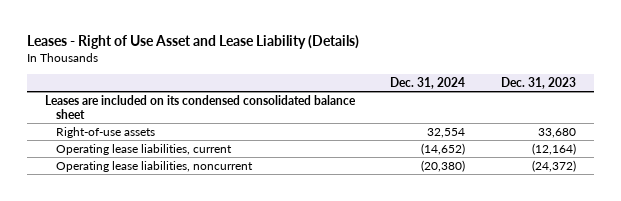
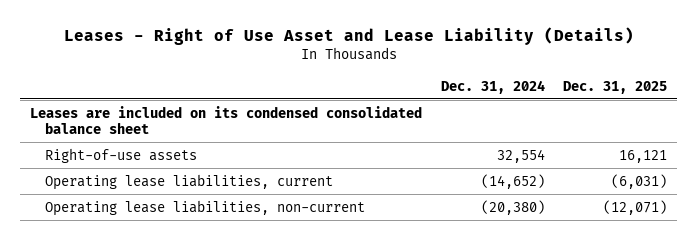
[500,76,576,89] Dec. 31, 2023 -> none
none -> [563,80,668,94] Dec. 31, 2025
[55,160,253,172] Operating lease liabilities, noncurrent -> [44,199,365,216] Operating lease liabilities, non-current

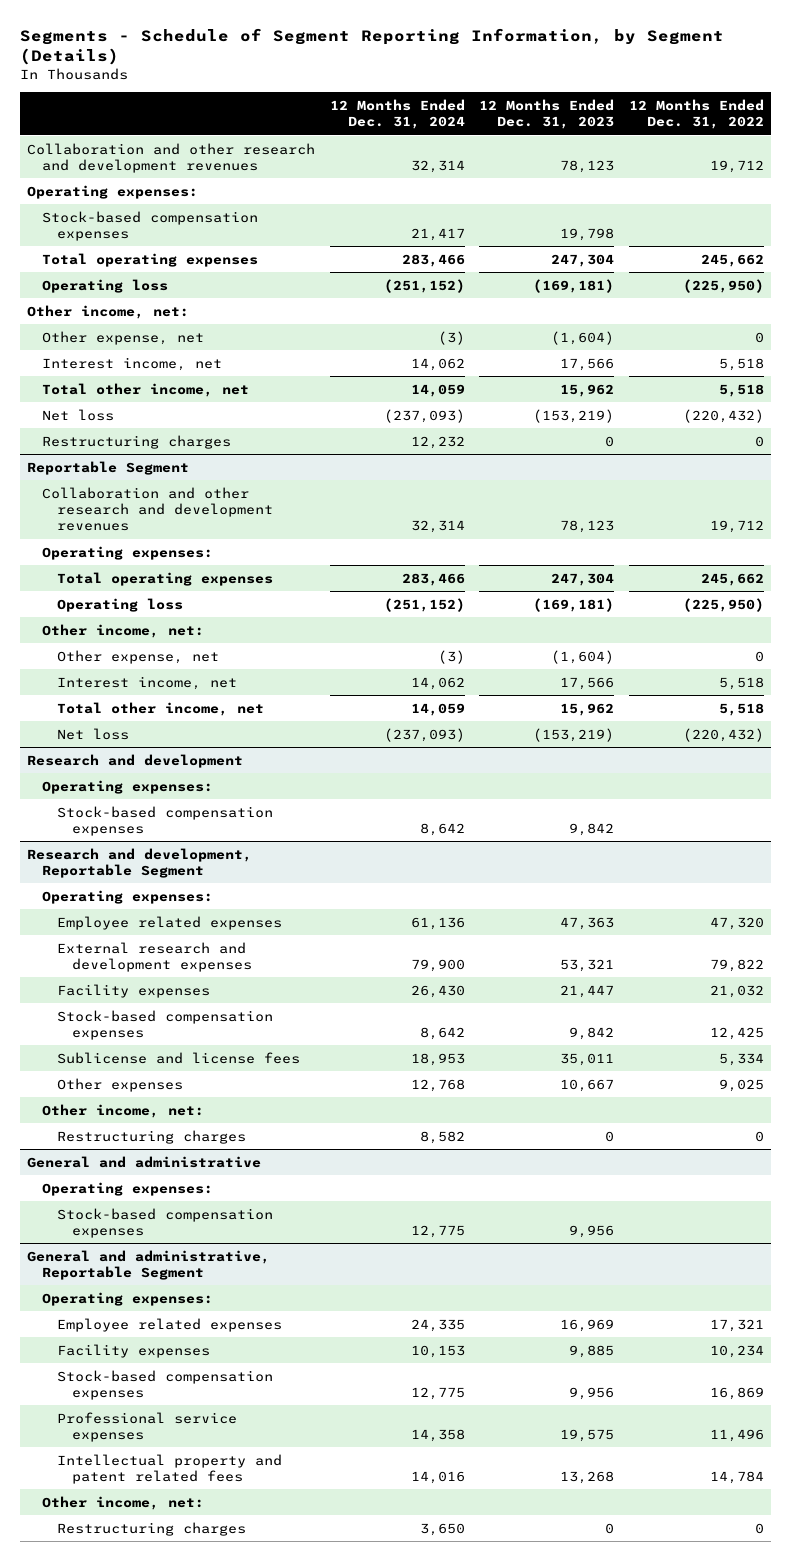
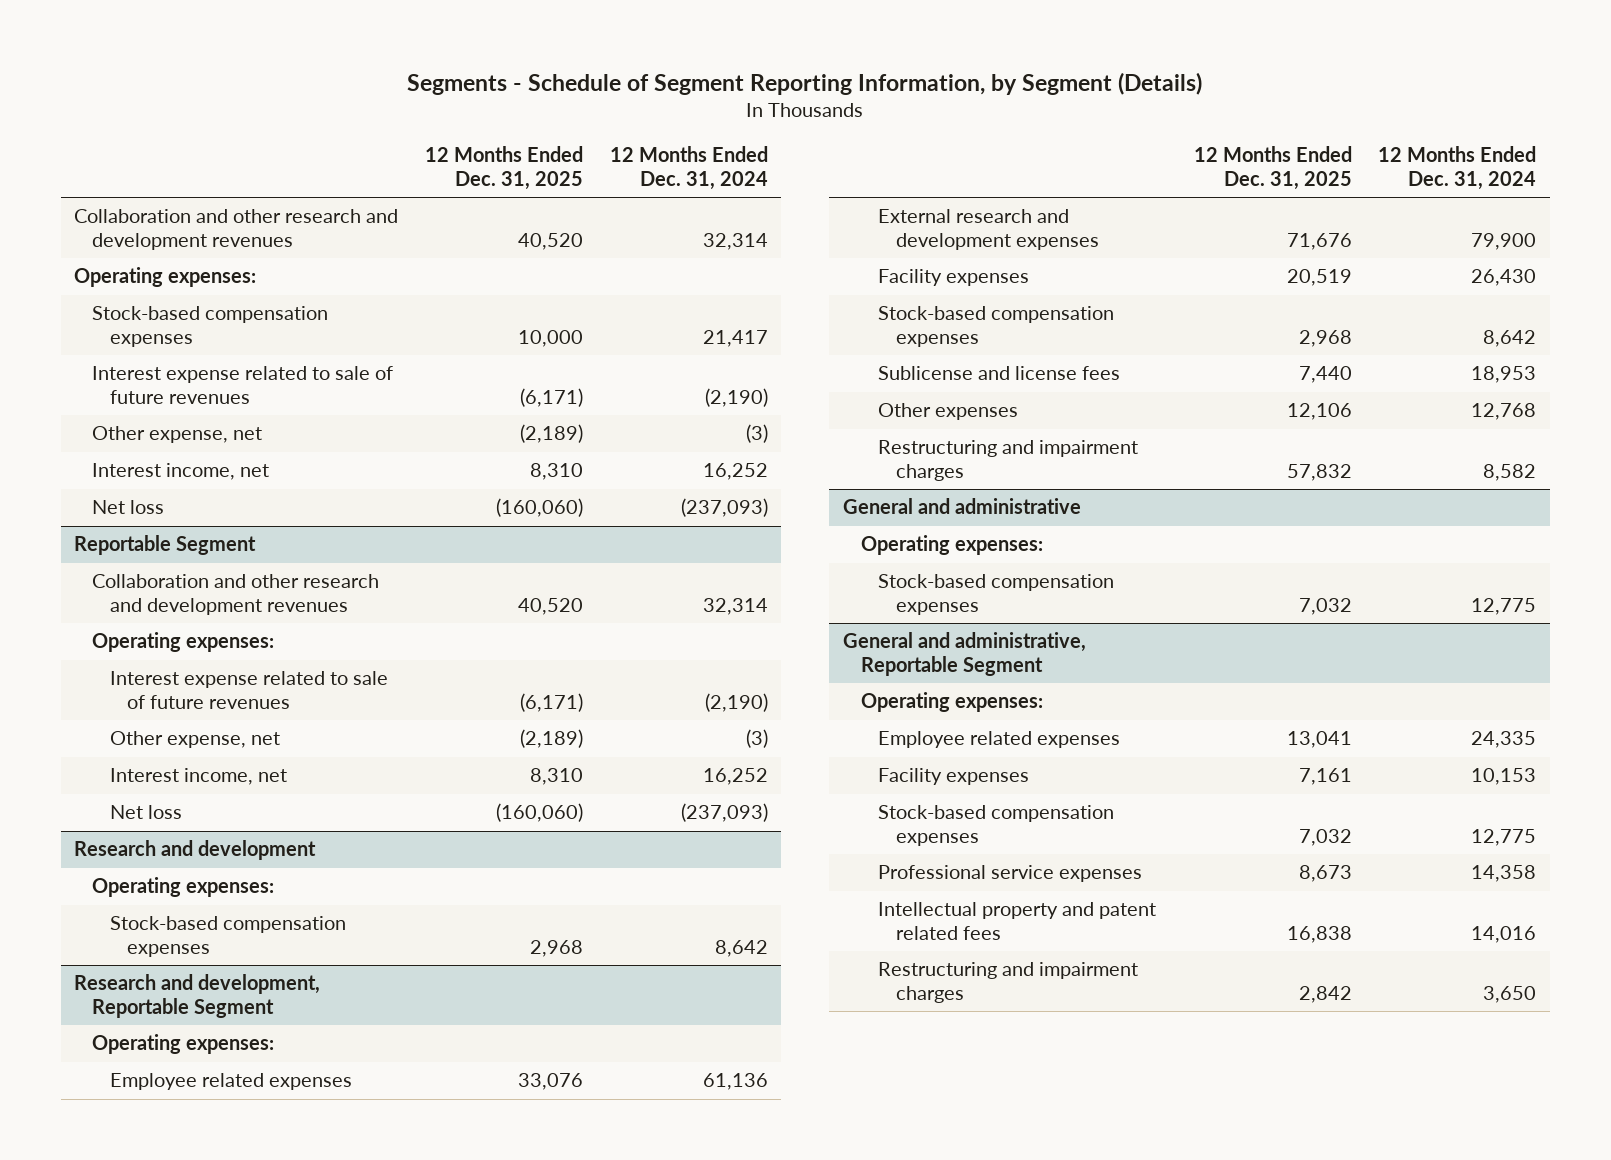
[479,99,615,130] 12 Months Ended Dec. 31, 2023 -> none
[628,99,764,130] 12 Months Ended Dec. 31, 2022 -> none
none -> [424,145,583,190] 12 Months Ended Dec. 31, 2025
[42,252,259,267] Total operating expenses -> none
[42,278,169,293] Operating loss -> none
[27,304,190,319] Other income, net: -> none
none -> [92,366,394,405] Interest expense related to sale of future revenues
[42,382,250,397] Total other income, net -> none
[410,357,465,371] 14,062 -> [702,463,768,481] 16,252
[42,434,232,449] Restructuring charges -> none
[57,571,274,586] Total operating expenses -> none
[57,597,184,612] Operating loss -> none
[42,623,205,638] Other income, net: -> none
none -> [109,671,388,710] Interest expense related to sale of future revenues
[57,701,265,716] Total other income, net -> none
[410,676,465,690] 14,062 -> [702,768,768,786] 16,252
[42,1103,205,1118] Other income, net: -> none
[57,1129,247,1144] Restructuring charges -> [878,440,1139,482] Restructuring and impairment charges
[42,1495,205,1510] Other income, net: -> none
[57,1521,247,1536] Restructuring charges -> [878,962,1139,1004] Restructuring and impairment charges

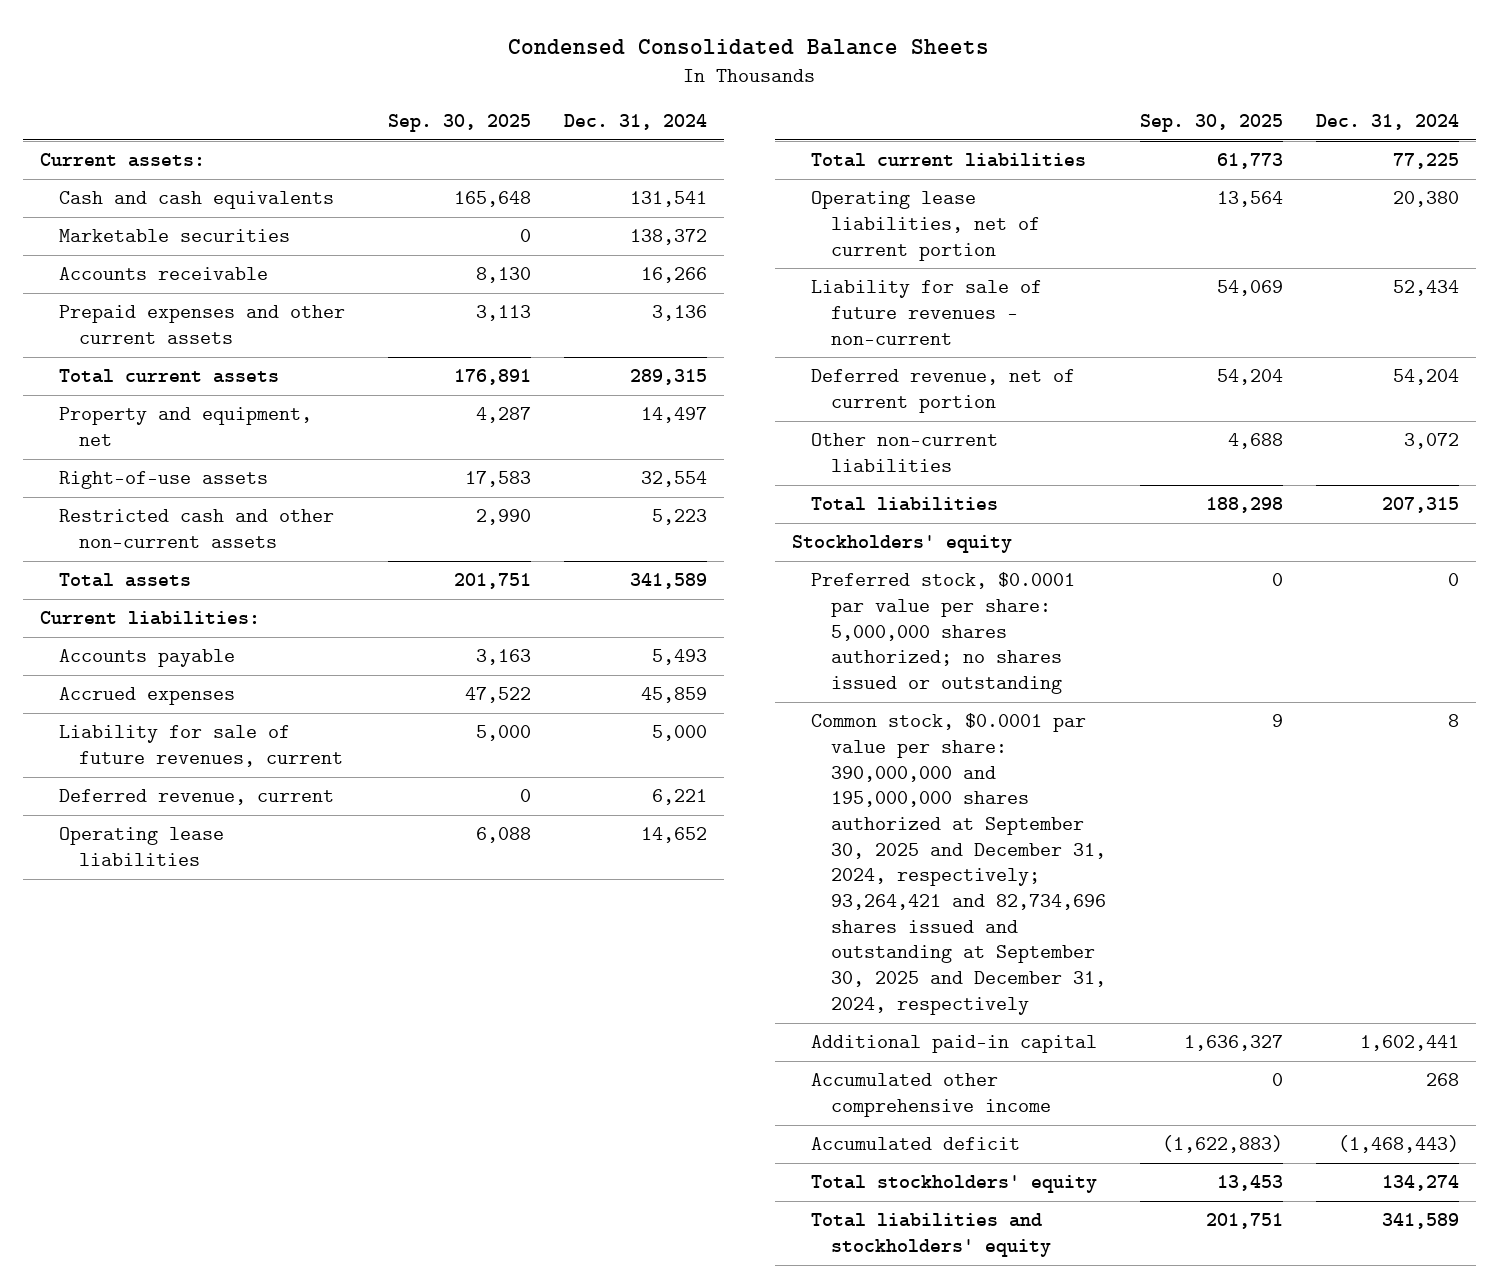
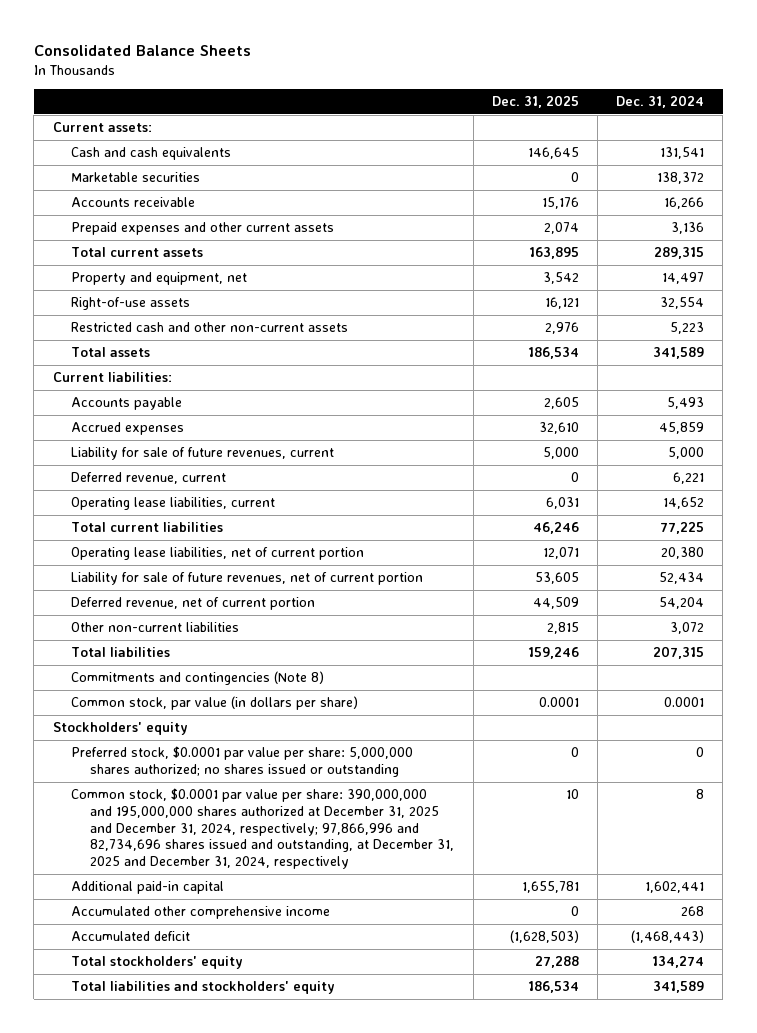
[508,39,990,56] Condensed Consolidated Balance Sheets -> [33,44,251,56] Consolidated Balance Sheets
[387,114,531,133] Sep. 30, 2025 -> none
none -> [491,95,579,109] Dec. 31, 2025
[59,827,225,866] Operating lease liabilities -> [71,497,276,511] Operating lease liabilities, current
[811,280,1043,345] Liability for sale of future revenues - non-current -> [71,572,424,586] Liability for sale of future revenues, net of current portion
none -> [71,671,325,686] Commitments and contingencies (Note 8)
none -> [71,696,359,711] Common stock, par value (in dollars per share)
[811,713,1106,1015] Common stock, $0.0001 par value per share: 390,000,000 and 195,000,000 shares authorized at September 30, 2025 and December 31, 2024, respectively; 93,264,421 and 82,734,696 shares issued and outstanding at September 30, 2025 and December 31, 2024, respectively -> [71,788,455,870] Common stock, $0.0001 par value per share: 390,000,000 and 195,000,000 shares authorized at December 31, 2025 and December 31, 2024, respectively; 97,866,996 and 82,734,696 shares issued and outstanding, at December 31, 2025 and December 31, 2024, respectively

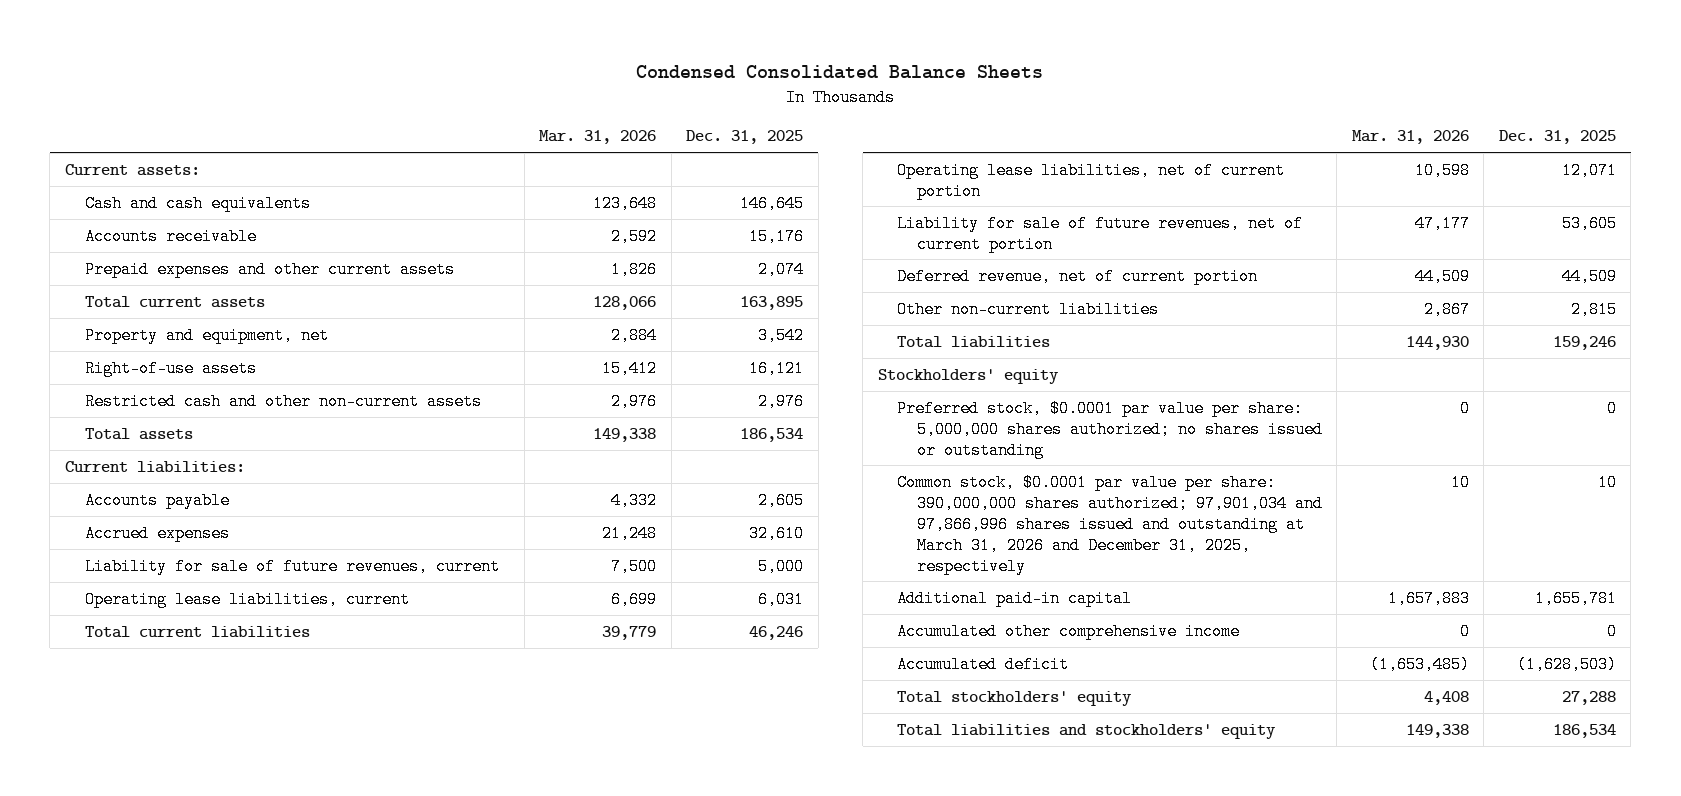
[33,44,251,56] Consolidated Balance Sheets -> [636,64,1044,79] Condensed Consolidated Balance Sheets
[616,95,705,109] Dec. 31, 2024 -> none
none -> [539,130,657,145] Mar. 31, 2026
[71,172,201,183] Marketable securities -> none
[71,472,227,485] Deferred revenue, current -> none
[71,671,325,686] Commitments and contingencies (Note 8) -> none
[71,696,359,711] Common stock, par value (in dollars per share) -> none
[71,788,455,870] Common stock, $0.0001 par value per share: 390,000,000 and 195,000,000 shares authorized at December 31, 2025 and December 31, 2024, respectively; 97,866,996 and 82,734,696 shares issued and outstanding, at December 31, 2025 and December 31, 2024, respectively -> [897,473,1323,575] Common stock, $0.0001 par value per share: 390,000,000 shares authorized; 97,901,034 and 97,866,996 shares issued and outstanding at March 31, 2026 and December 31, 2025, respectively

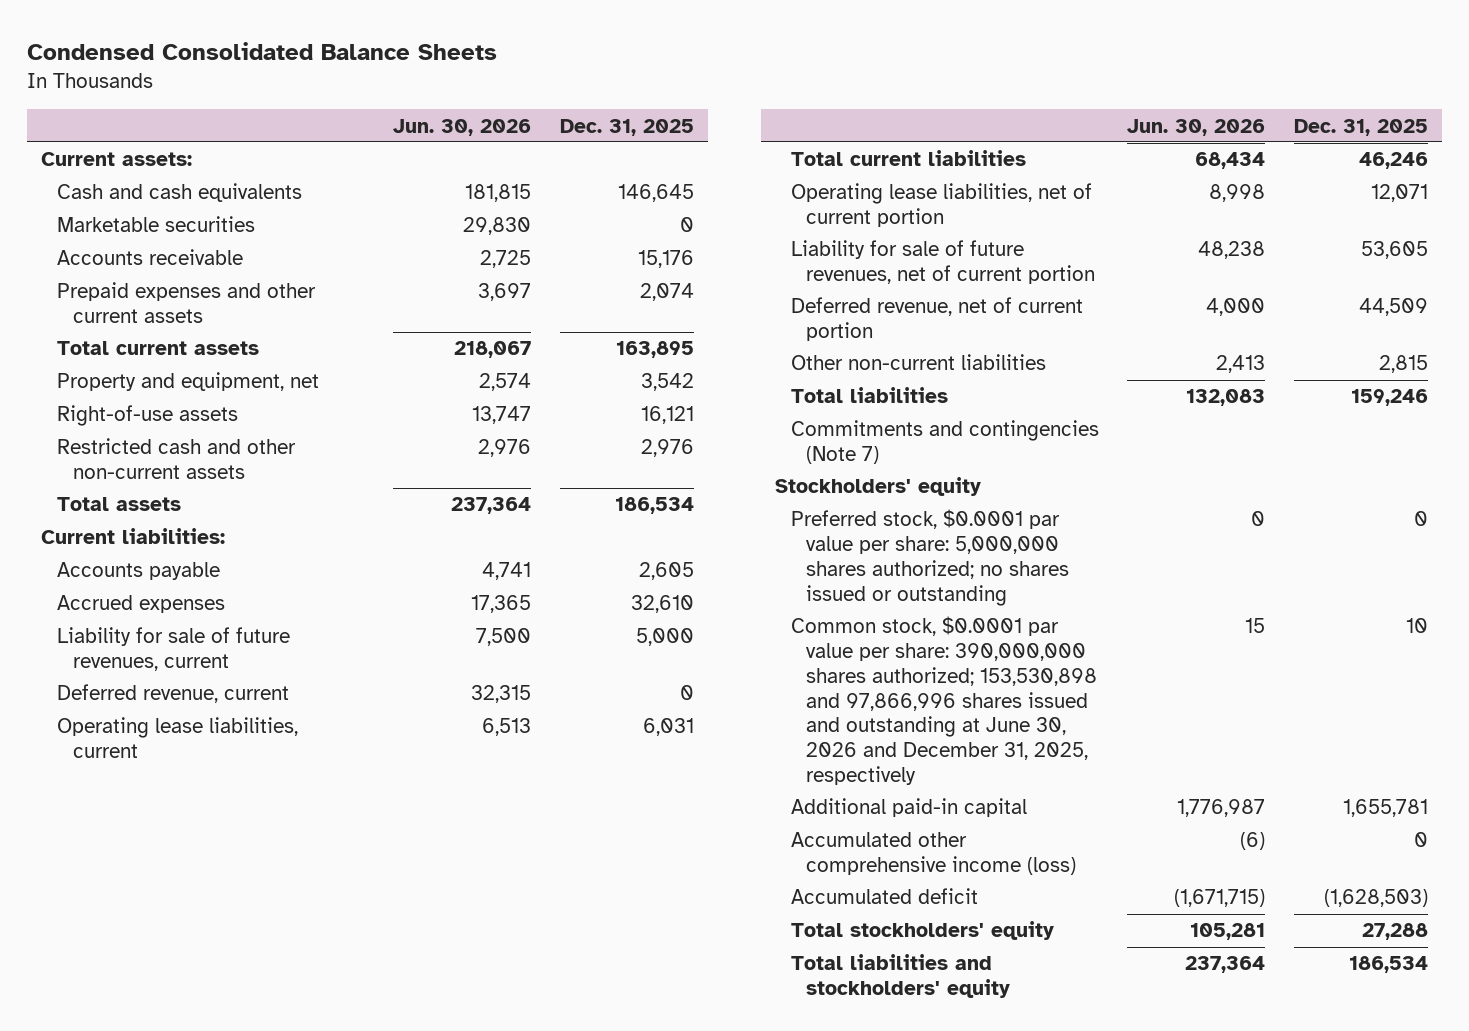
[539,130,657,145] Mar. 31, 2026 -> none
none -> [393,118,532,136] Jun. 30, 2026
none -> [56,216,255,233] Marketable securities
none -> [56,684,289,704] Deferred revenue, current
none -> [790,420,1099,465] Commitments and contingencies (Note 7)
[897,473,1323,575] Common stock, $0.0001 par value per share: 390,000,000 shares authorized; 97,901,034 and 97,866,996 shares issued and outstanding at March 31, 2026 and December 31, 2025, respectively -> [790,616,1098,785] Common stock, $0.0001 par value per share: 390,000,000 shares authorized; 153,530,898 and 97,866,996 shares issued and outstanding at June 30, 2026 and December 31, 2025, respectively
[897,622,1241,640] Accumulated other comprehensive income -> [790,832,1077,876] Accumulated other comprehensive income (loss)

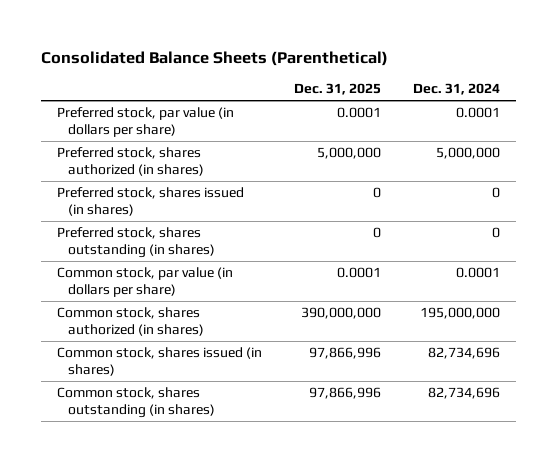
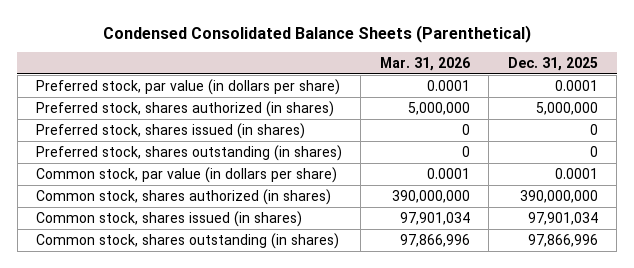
[40,50,388,66] Consolidated Balance Sheets (Parenthetical) -> [102,24,531,43] Condensed Consolidated Balance Sheets (Parenthetical)
[412,82,500,95] Dec. 31, 2024 -> none
none -> [379,57,470,72] Mar. 31, 2026
[308,347,381,360] 97,866,996 -> [527,211,598,225] 97,901,034

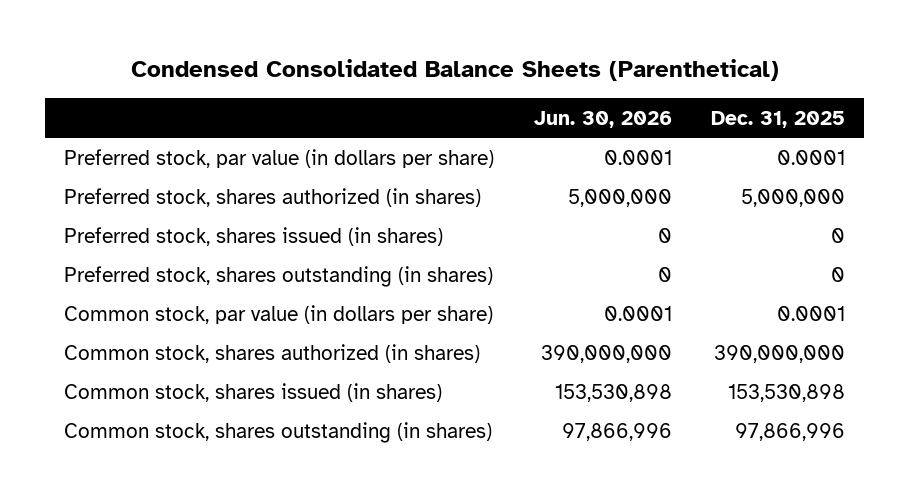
[379,57,470,72] Mar. 31, 2026 -> none
none -> [533,110,672,128] Jun. 30, 2026
[527,211,598,225] 97,901,034 -> [727,383,845,402] 153,530,898

